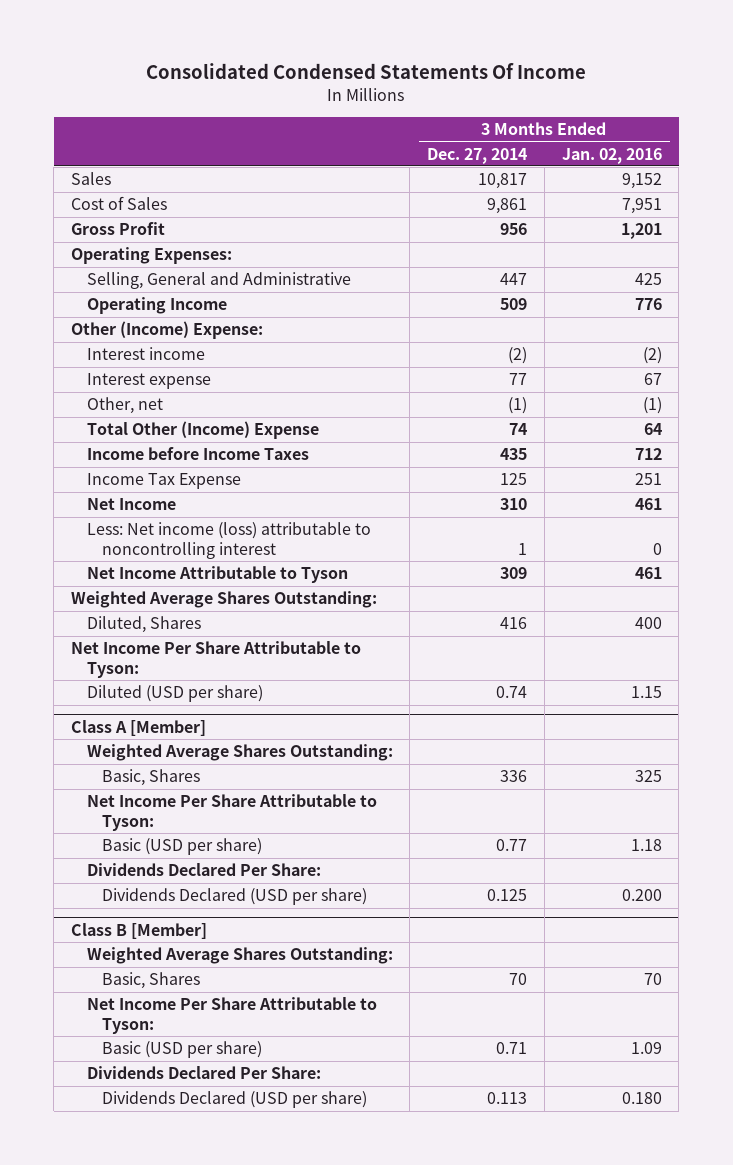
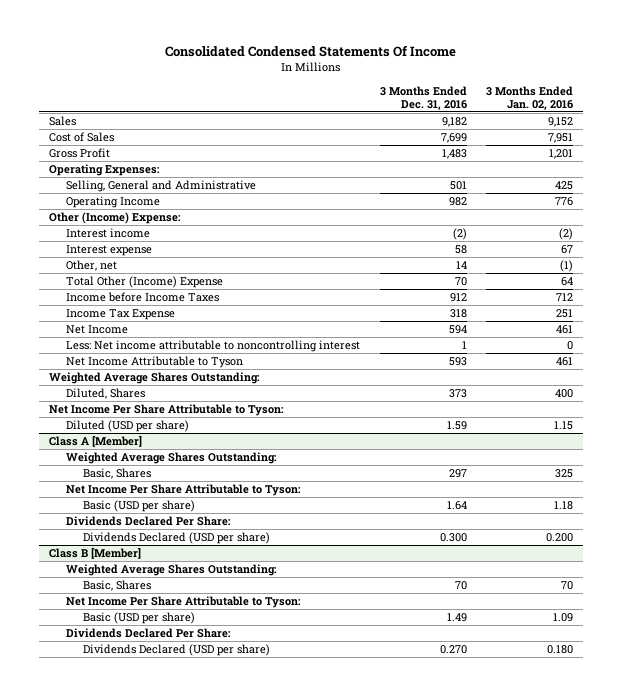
[427,147,528,164] Dec. 27, 2014 -> none
none -> [379,85,467,110] 3 Months Ended Dec. 31, 2016
[86,522,371,560] Less: Net income (loss) attributable to noncontrolling interest -> [65,340,360,353] Less: Net income attributable to noncontrolling interest

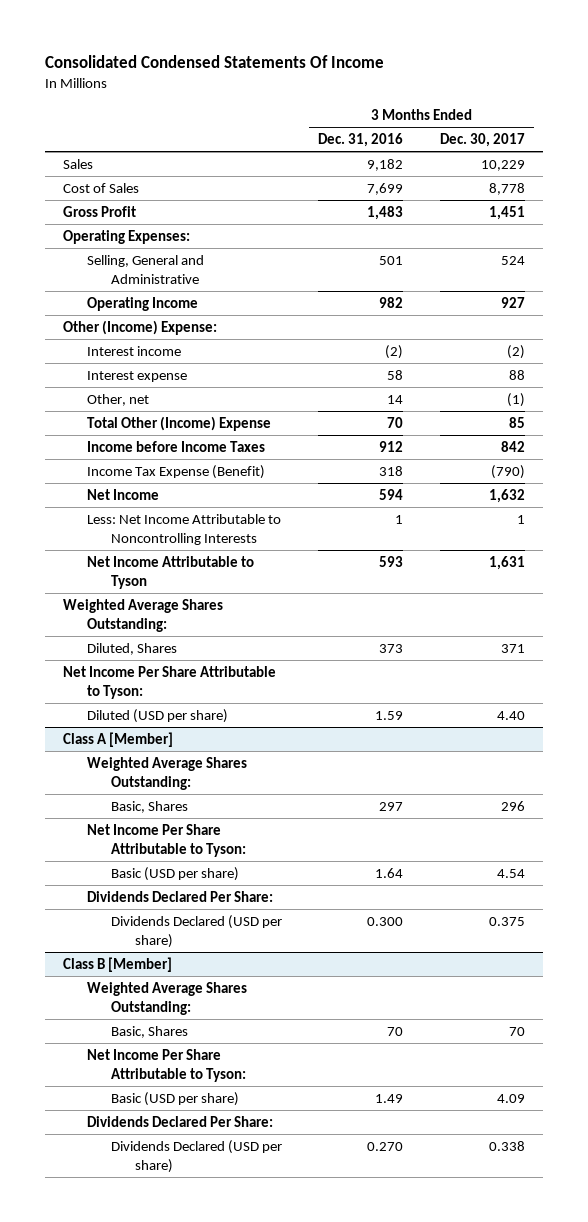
[486,85,574,110] 3 Months Ended Jan. 02, 2016 -> none
none -> [439,133,525,148] Dec. 30, 2017
[65,309,175,321] Income Tax Expense -> [86,464,265,479] Income Tax Expense (Benefit)
[65,340,360,353] Less: Net income attributable to noncontrolling interest -> [86,513,281,546] Less: Net Income Attributable to Noncontrolling Interests

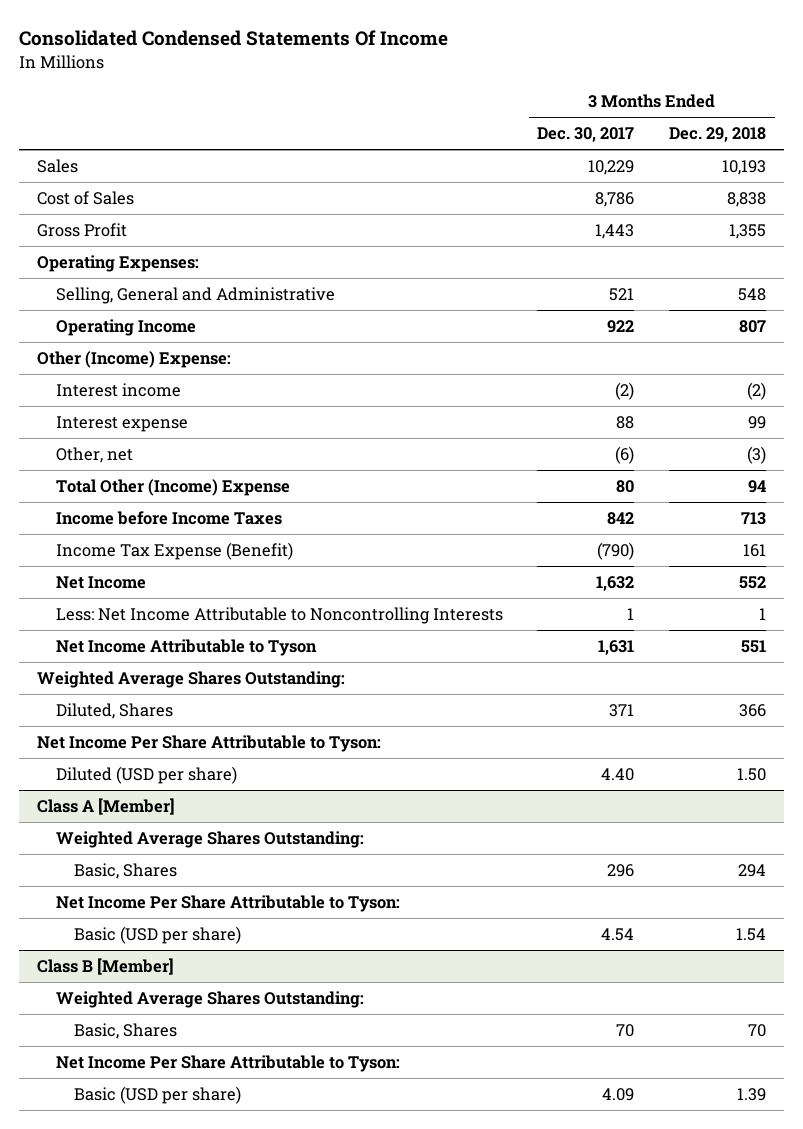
[318,133,404,148] Dec. 31, 2016 -> none
none -> [669,127,767,143] Dec. 29, 2018
[488,182,525,195] 8,778 -> [595,192,635,208] 8,786
[488,205,525,220] 1,451 -> [595,224,635,240] 1,443
[500,255,525,265] 524 -> [609,288,635,302] 521
[500,296,525,308] 927 -> [607,320,635,334] 922
[506,392,525,407] (1) -> [615,446,635,465] (6)
[508,416,525,428] 85 -> [616,480,635,494] 80
[86,890,273,902] Dividends Declared Per Share: -> none
[110,914,282,949] Dividends Declared (USD per share) -> none
[86,1115,273,1127] Dividends Declared Per Share: -> none
[110,1139,282,1174] Dividends Declared (USD per share) -> none

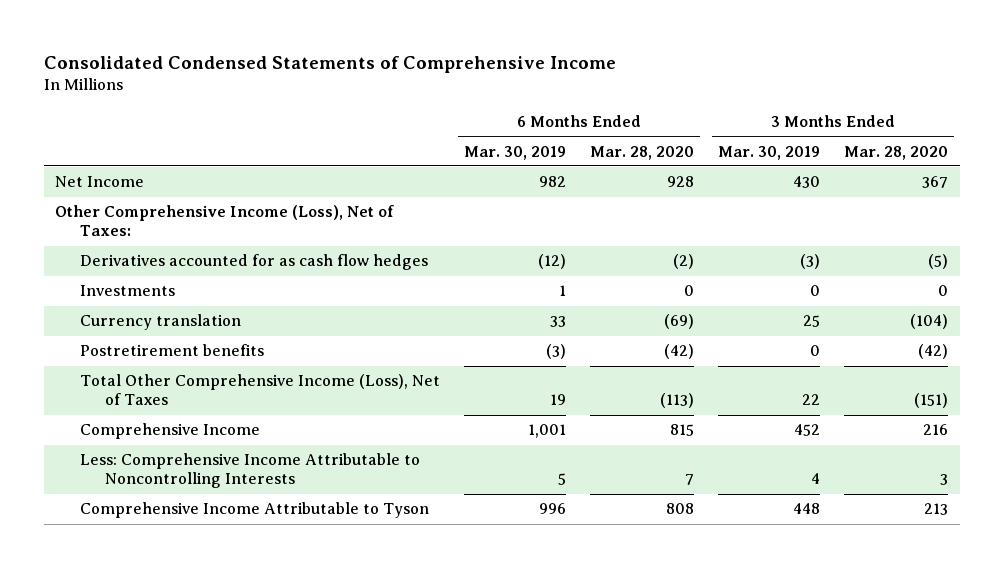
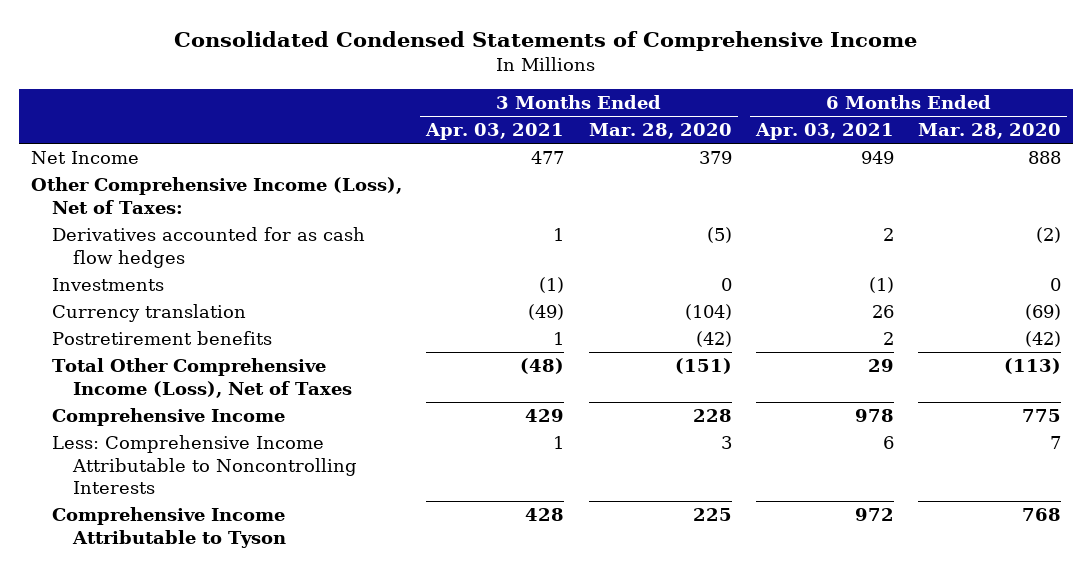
[464,145,567,160] Mar. 30, 2019 -> none
[717,145,820,160] Mar. 30, 2019 -> none
none -> [425,123,565,141] Apr. 03, 2021
none -> [754,123,894,141] Apr. 03, 2021
[666,176,694,188] 928 -> [1028,151,1062,165] 888
[921,176,948,189] 367 -> [698,151,732,165] 379
[669,424,694,437] 815 -> [1022,409,1062,423] 775
[922,424,948,436] 216 -> [692,409,732,423] 228
[665,503,694,515] 808 -> [1022,508,1062,522] 768
[923,503,948,516] 213 -> [692,508,732,522] 225

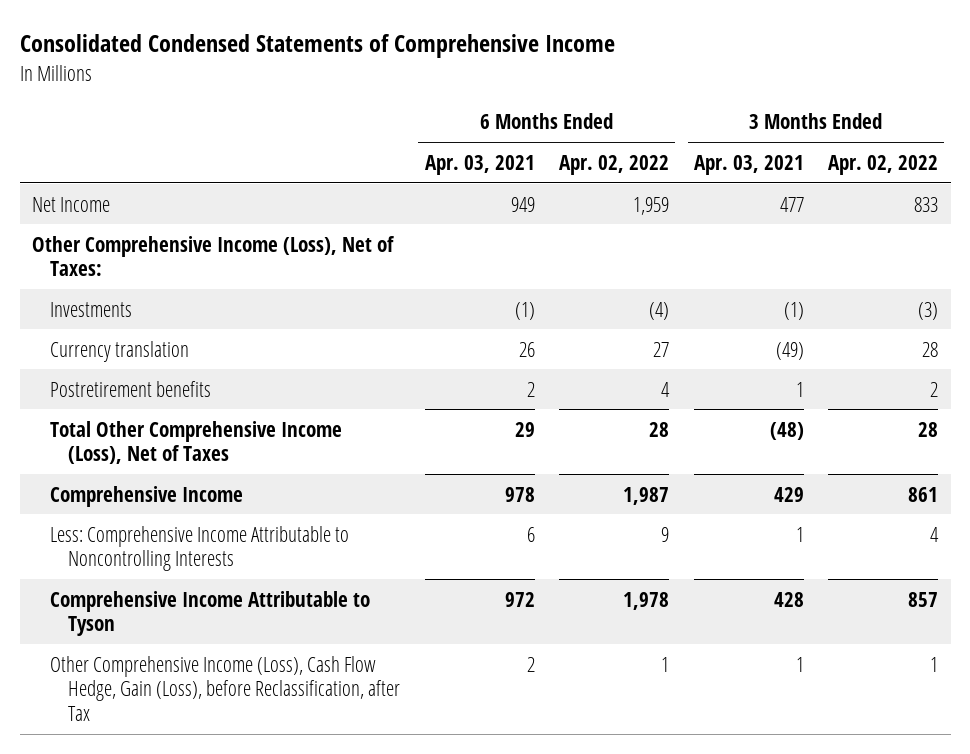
[588,123,732,140] Mar. 28, 2020 -> none
[918,123,1062,140] Mar. 28, 2020 -> none
none -> [559,154,670,175] Apr. 02, 2022
none -> [828,154,939,175] Apr. 02, 2022
[52,227,366,268] Derivatives accounted for as cash flow hedges -> none
none -> [50,655,401,721] Other Comprehensive Income (Loss), Cash Flow Hedge, Gain (Loss), before Reclassification, after Tax

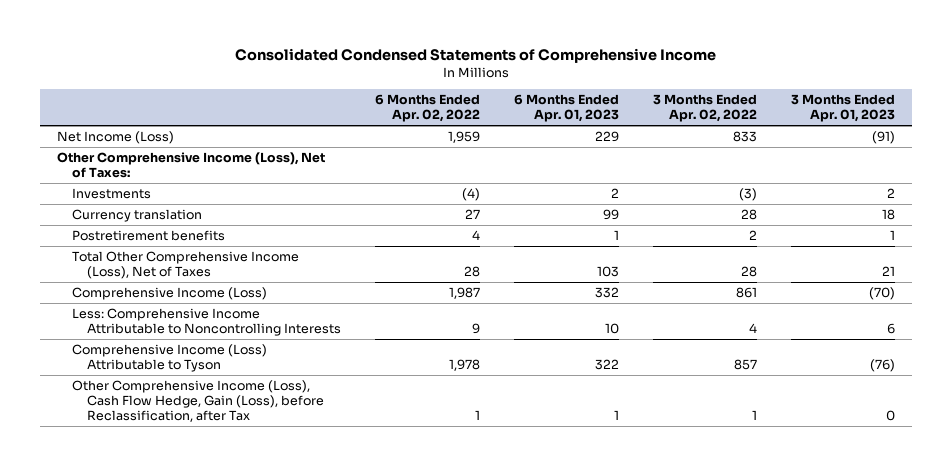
[424,154,535,175] Apr. 03, 2021 -> none
[693,154,804,175] Apr. 03, 2021 -> none
none -> [513,94,619,123] 6 Months Ended Apr. 01, 2023
none -> [790,94,895,123] 3 Months Ended Apr. 01, 2023
[32,196,111,212] Net Income -> [57,130,175,144] Net Income (Loss)
[50,485,244,507] Comprehensive Income -> [71,286,267,300] Comprehensive Income (Loss)
[50,590,371,637] Comprehensive Income Attributable to Tyson -> [71,343,267,373] Comprehensive Income (Loss) Attributable to Tyson

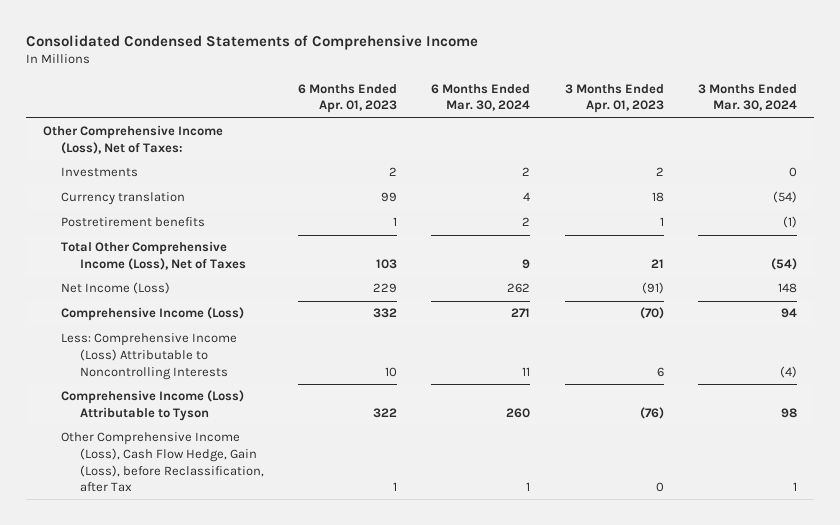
[374,94,480,123] 6 Months Ended Apr. 02, 2022 -> none
[652,94,757,123] 3 Months Ended Apr. 02, 2022 -> none
none -> [431,83,531,112] 6 Months Ended Mar. 30, 2024
none -> [698,83,798,112] 3 Months Ended Mar. 30, 2024
[57,130,175,144] Net Income (Loss) -> [61,282,171,295] Net Income (Loss)
[71,307,341,337] Less: Comprehensive Income Attributable to Noncontrolling Interests -> [61,333,238,380] Less: Comprehensive Income (Loss) Attributable to Noncontrolling Interests

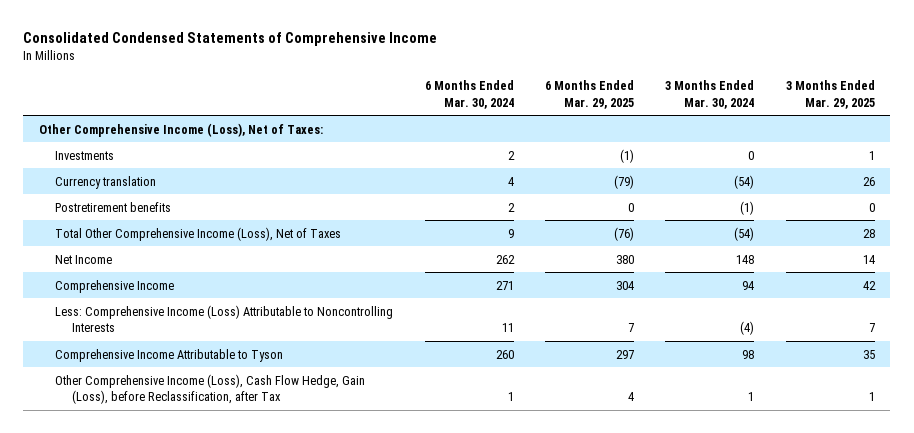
[298,83,398,114] 6 Months Ended Apr. 01, 2023 -> none
[564,83,664,114] 3 Months Ended Apr. 01, 2023 -> none
none -> [544,80,634,109] 6 Months Ended Mar. 29, 2025
none -> [785,80,875,109] 3 Months Ended Mar. 29, 2025
[61,282,171,295] Net Income (Loss) -> [55,254,113,264] Net Income
[61,307,245,322] Comprehensive Income (Loss) -> [55,279,175,293] Comprehensive Income
[61,390,245,421] Comprehensive Income (Loss) Attributable to Tyson -> [55,348,284,362] Comprehensive Income Attributable to Tyson

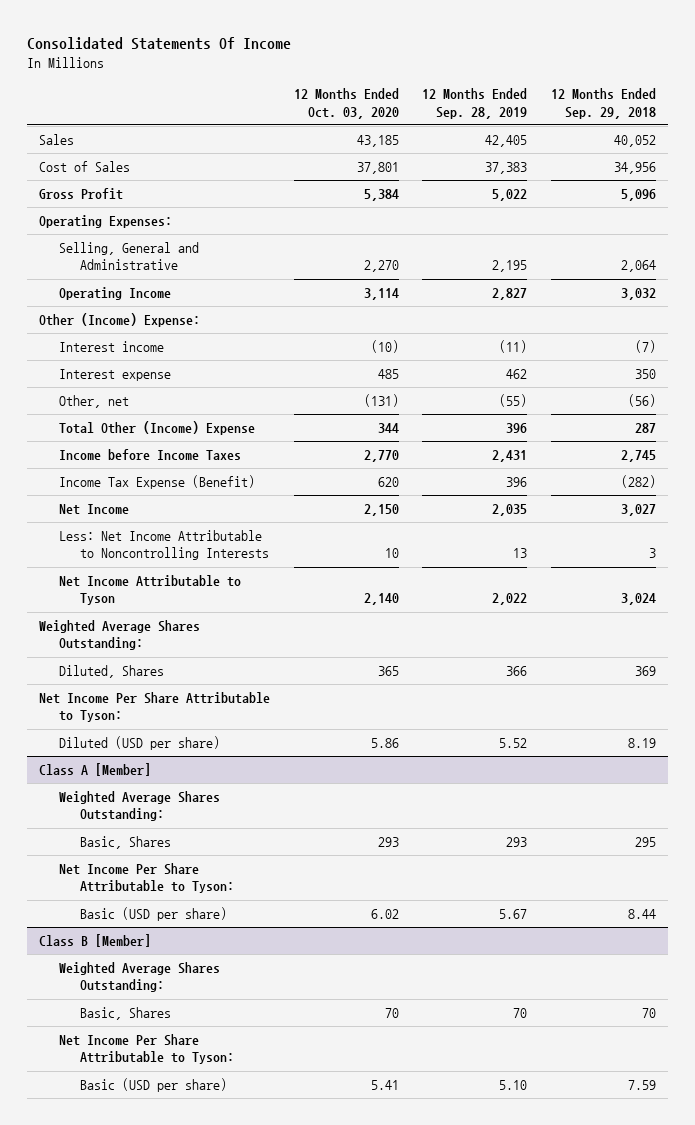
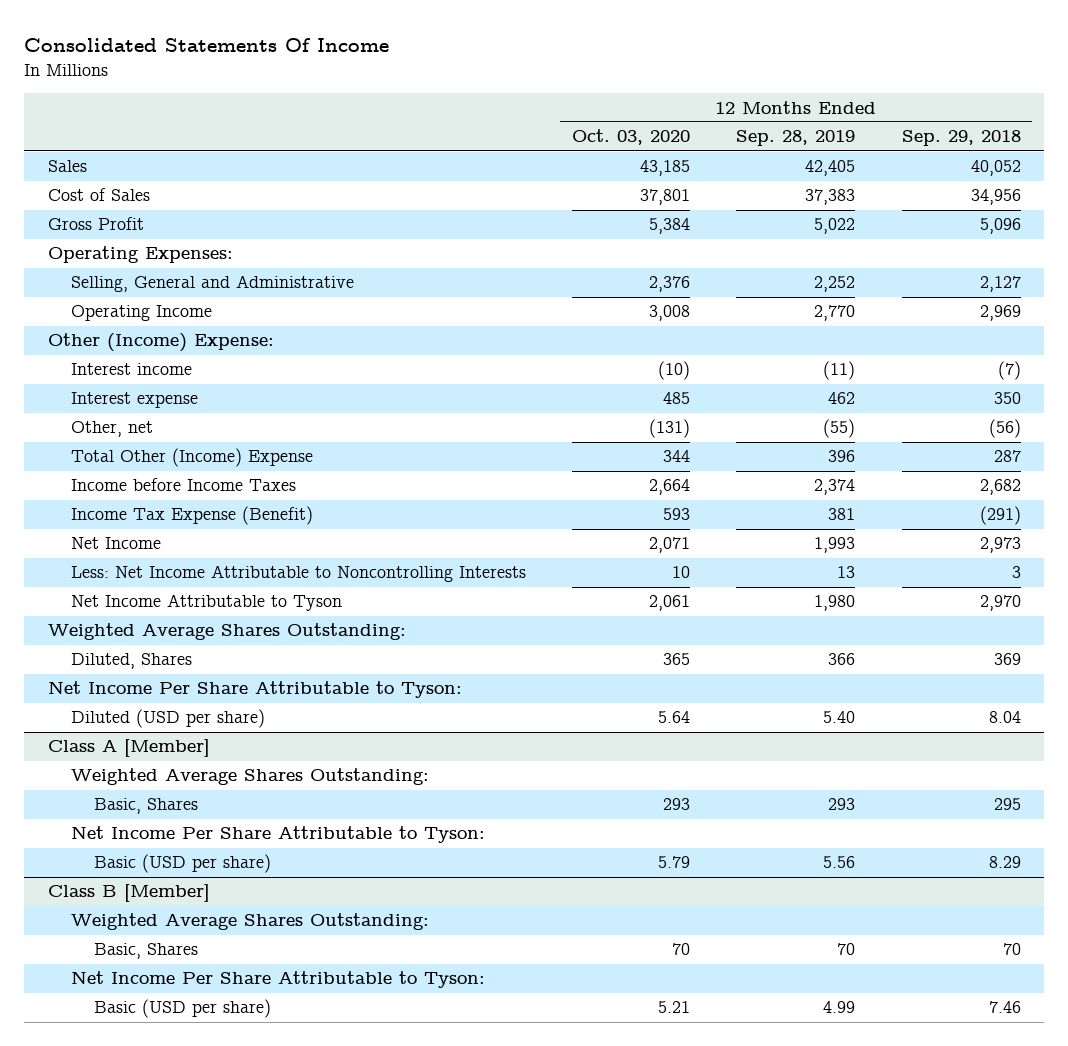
[363,260,399,273] 2,270 -> [648,276,690,293] 2,376
[492,260,528,273] 2,195 -> [814,276,856,293] 2,252
[621,260,657,273] 2,064 -> [979,276,1021,293] 2,127
[363,287,399,300] 3,114 -> [648,305,690,322] 3,008
[492,287,528,300] 2,827 -> [814,305,856,322] 2,770
[621,287,657,300] 3,032 -> [979,305,1021,322] 2,969
[363,449,399,462] 2,770 -> [648,479,690,496] 2,664
[492,449,528,462] 2,431 -> [814,479,856,496] 2,374
[621,449,657,462] 2,745 -> [979,479,1021,496] 2,682
[377,476,399,487] 620 -> [662,508,690,521] 593
[506,476,528,487] 396 -> [828,508,856,521] 381
[621,474,657,488] (282) -> [979,506,1021,526] (291)
[363,503,399,516] 2,150 -> [648,537,690,554] 2,071
[492,503,528,516] 2,035 -> [814,537,856,554] 1,993
[621,503,657,516] 3,027 -> [979,537,1021,554] 2,973
[363,593,399,606] 2,140 -> [648,595,690,612] 2,061
[492,593,528,606] 2,022 -> [814,595,856,612] 1,980
[621,593,657,606] 3,024 -> [979,595,1021,612] 2,970
[370,737,399,748] 5.86 -> [657,711,690,724] 5.64
[499,737,528,748] 5.52 -> [823,711,856,724] 5.40
[628,737,657,748] 8.19 -> [988,711,1021,724] 8.04
[370,908,399,919] 6.02 -> [657,856,690,869] 5.79
[499,908,528,919] 5.67 -> [823,856,856,869] 5.56
[628,908,657,919] 8.44 -> [988,856,1021,869] 8.29
[370,1079,399,1090] 5.41 -> [657,1001,690,1014] 5.21
[499,1079,528,1090] 5.10 -> [823,1001,856,1014] 4.99
[628,1079,657,1090] 7.59 -> [988,1001,1021,1014] 7.46

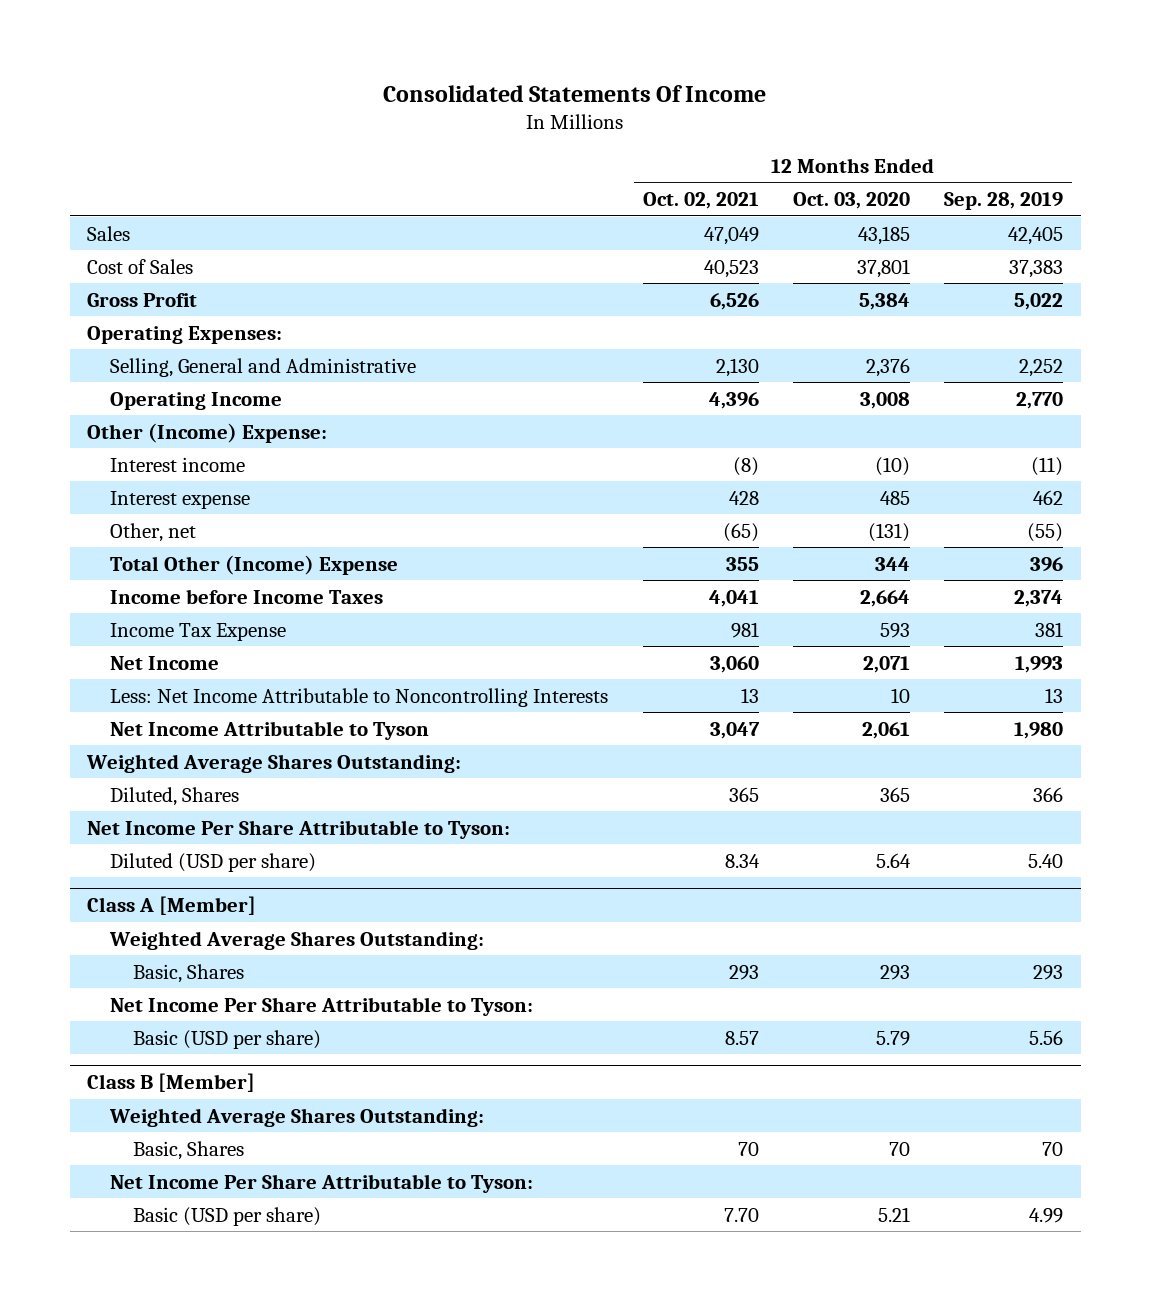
[901,130,1021,147] Sep. 29, 2018 -> none
none -> [642,192,759,210] Oct. 02, 2021
[70,506,313,526] Income Tax Expense (Benefit) -> [110,622,287,641] Income Tax Expense

